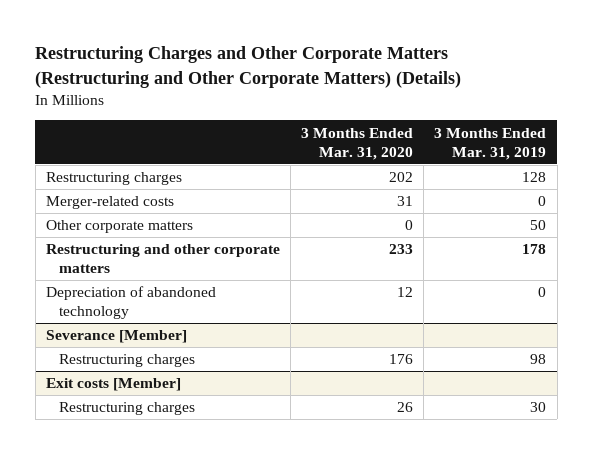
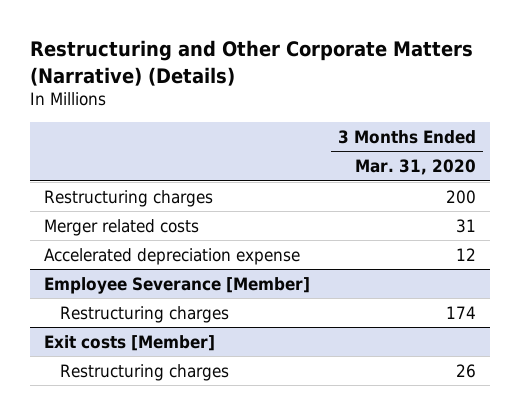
[35,46,462,88] Restructuring Charges and Other Corporate Matters (Restructuring and Other Corporate Matters) (Details) -> [30,40,474,86] Restructuring and Other Corporate Matters (Narrative) (Details)
[434,127,547,160] 3 Months Ended Mar. 31, 2019 -> none
[45,220,193,234] Other corporate matters -> none
[45,244,280,274] Restructuring and other corporate matters -> none
[389,172,414,183] 202 -> [446,189,477,204] 200
[45,196,174,210] Merger-related costs -> [44,218,200,236] Merger related costs
[45,286,216,320] Depreciation of abandoned technology -> [44,247,301,265] Accelerated depreciation expense
[45,330,187,344] Severance [Member] -> [44,276,311,294] Employee Severance [Member]
[389,354,414,365] 176 -> [446,305,477,319] 174

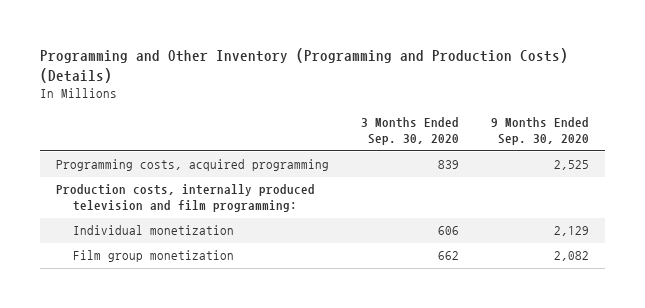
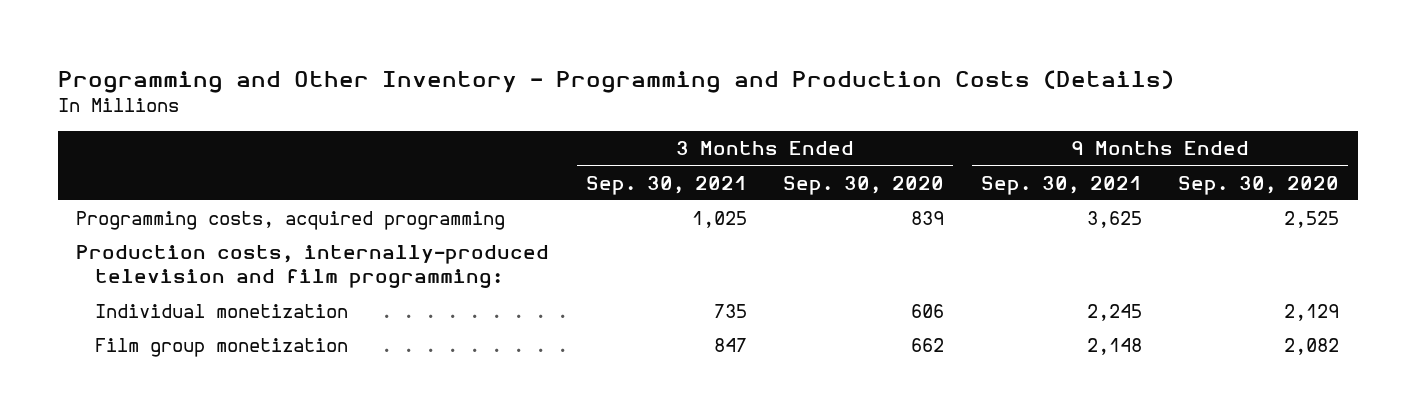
[40,48,569,83] Programming and Other Inventory (Programming and Production Costs) (Details) -> [58,70,1175,94] Programming and Other Inventory - Programming and Production Costs (Details)
none -> [585,175,747,195] Sep. 30, 2021
none -> [980,175,1142,195] Sep. 30, 2021
[56,184,316,213] Production costs, internally produced television and film programming: -> [76,245,550,289] Production costs, internally-produced television and film programming:

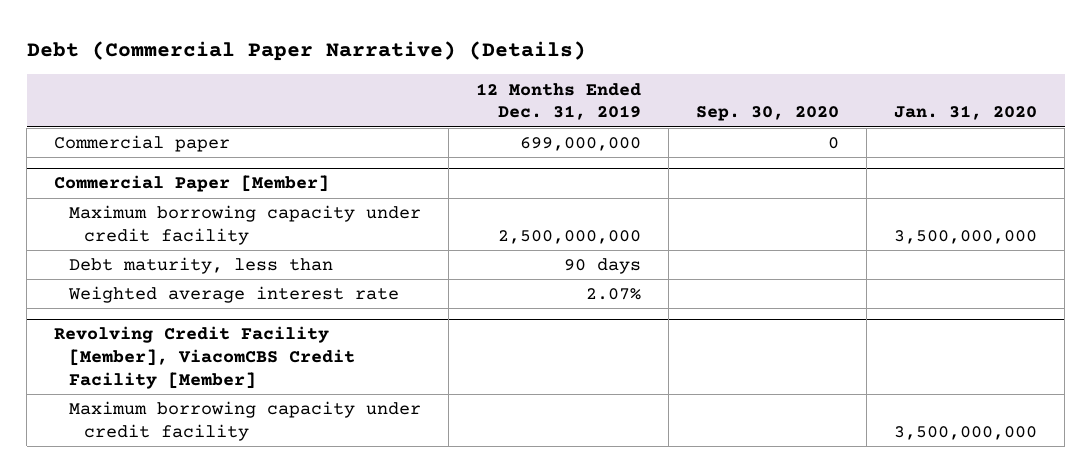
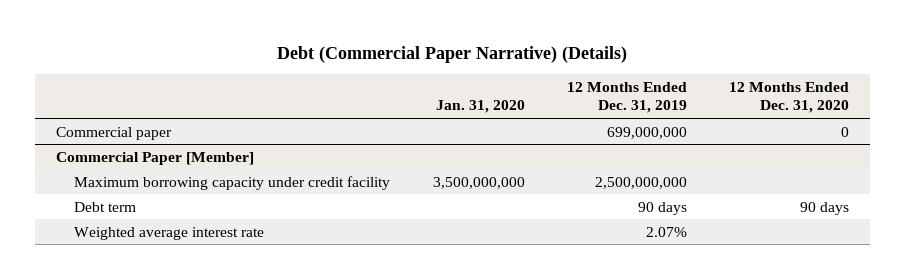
[696,106,840,122] Sep. 30, 2020 -> none
none -> [729,82,850,114] 12 Months Ended Dec. 31, 2020
[69,257,334,275] Debt maturity, less than -> [74,201,137,212] Debt term
[54,326,356,389] Revolving Credit Facility [Member], ViacomCBS Credit Facility [Member] -> none
[69,401,422,441] Maximum borrowing capacity under credit facility -> none

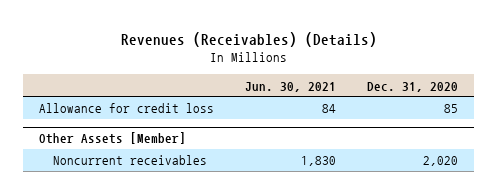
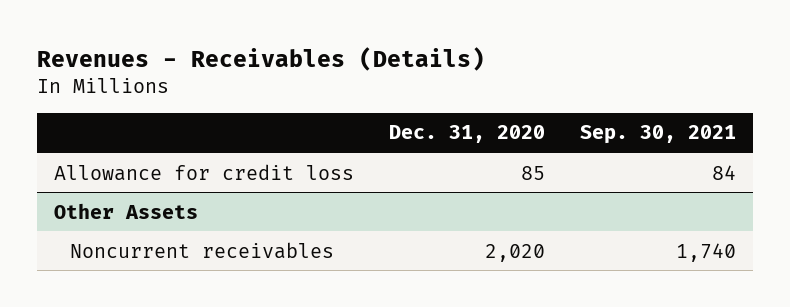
[120,31,377,47] Revenues (Receivables) (Details) -> [36,47,485,72] Revenues - Receivables (Details)
[245,81,337,92] Jun. 30, 2021 -> none
none -> [579,125,736,145] Sep. 30, 2021
[38,132,186,145] Other Assets [Member] -> [54,202,199,219] Other Assets

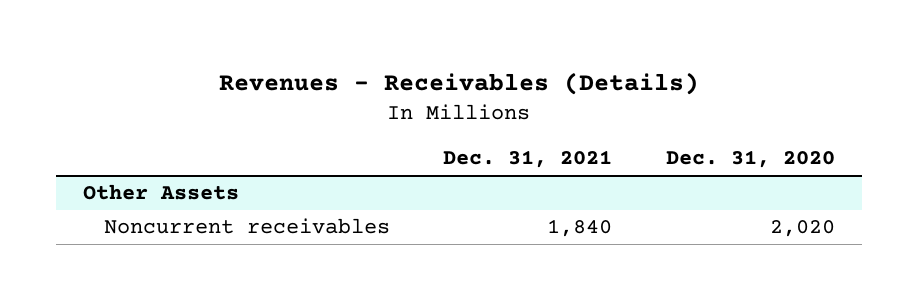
[579,125,736,145] Sep. 30, 2021 -> none
none -> [443,150,613,169] Dec. 31, 2021
[54,163,355,181] Allowance for credit loss -> none

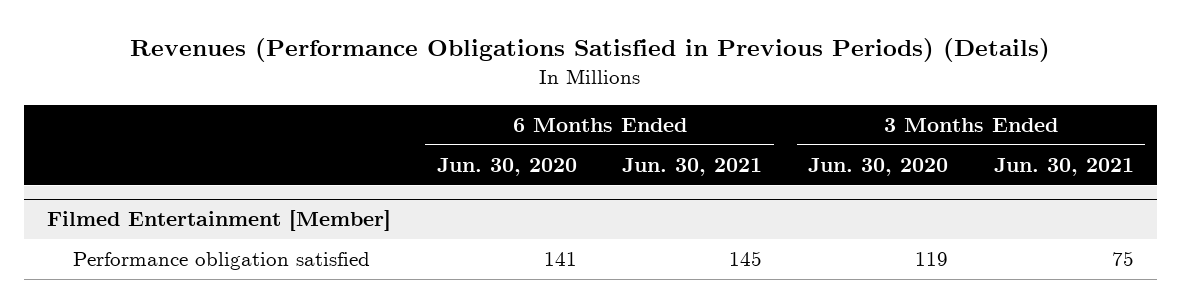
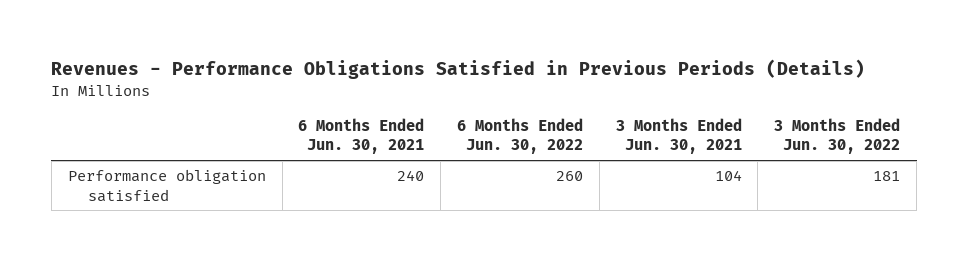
[130,38,1051,63] Revenues (Performance Obligations Satisfied in Previous Periods) (Details) -> [51,59,866,80] Revenues - Performance Obligations Satisfied in Previous Periods (Details)
[436,157,577,176] Jun. 30, 2020 -> none
[808,157,949,176] Jun. 30, 2020 -> none
none -> [457,118,584,155] 6 Months Ended Jun. 30, 2022
none -> [774,118,901,155] 3 Months Ended Jun. 30, 2022
[47,210,392,232] Filmed Entertainment [Member] -> none
[729,251,763,267] 145 -> [397,170,425,182] 240
[1111,251,1134,267] 75 -> [714,170,742,182] 104

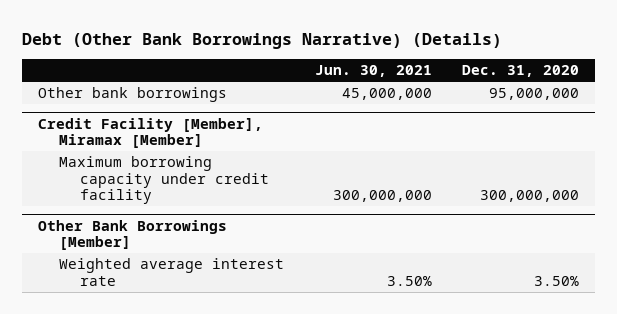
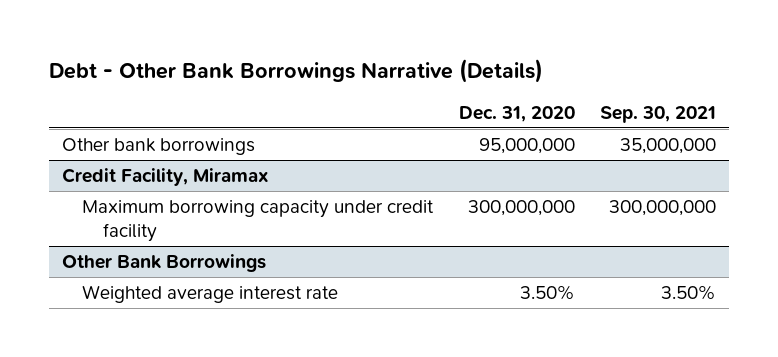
[22,32,503,49] Debt (Other Bank Borrowings Narrative) (Details) -> [49,59,544,84] Debt - Other Bank Borrowings Narrative (Details)
[314,65,432,78] Jun. 30, 2021 -> none
none -> [600,105,717,123] Sep. 30, 2021
[37,117,263,149] Credit Facility [Member], Miramax [Member] -> [61,167,269,186] Credit Facility, Miramax
[37,219,227,251] Other Bank Borrowings [Member] -> [61,253,266,272] Other Bank Borrowings

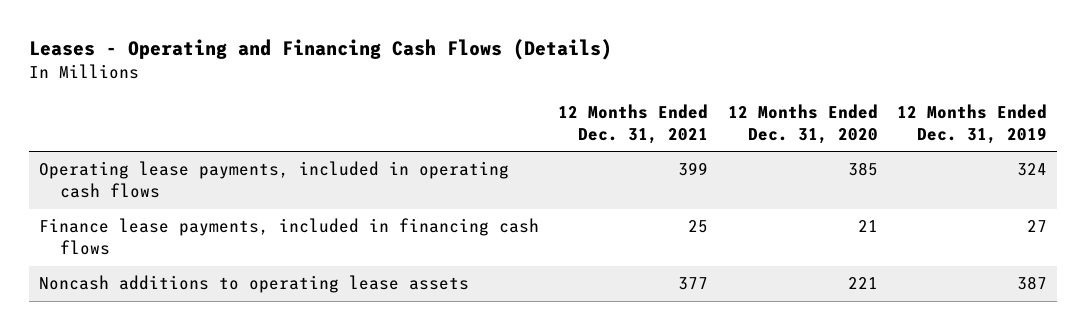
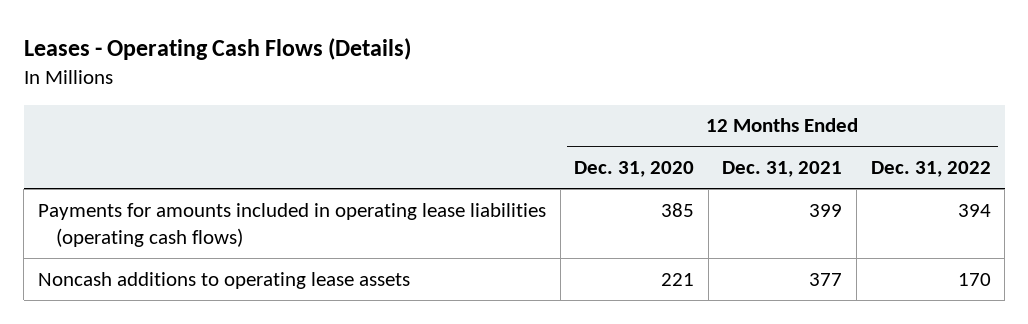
[29,39,613,61] Leases - Operating and Financing Cash Flows (Details) -> [23,38,411,61] Leases - Operating Cash Flows (Details)
[897,104,1048,144] 12 Months Ended Dec. 31, 2019 -> none
none -> [870,161,991,178] Dec. 31, 2022
[38,218,539,256] Finance lease payments, included in financing cash flows -> none
[38,161,509,199] Operating lease payments, included in operating cash flows -> [37,202,546,247] Payments for amounts included in operating lease liabilities (operating cash flows)

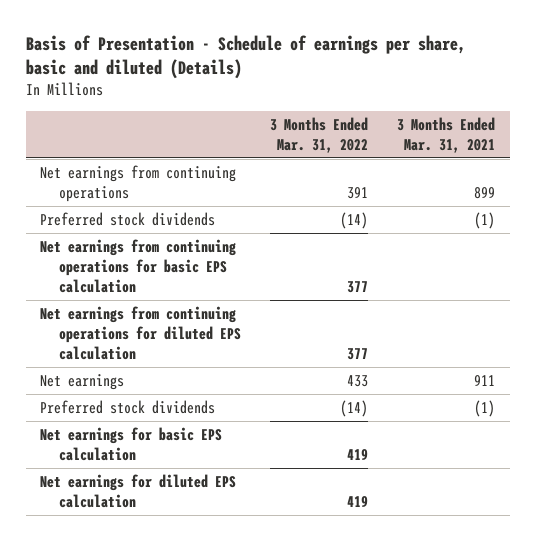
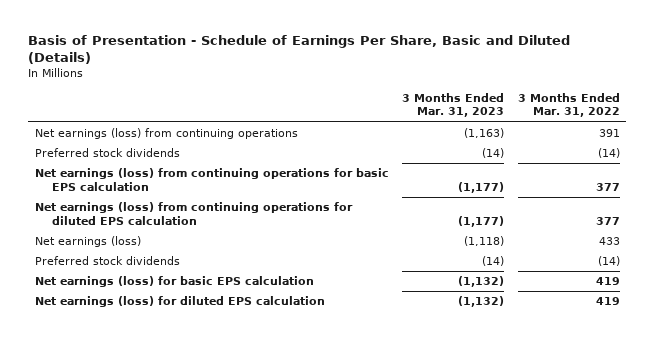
[25,35,466,80] Basis of Presentation - Schedule of earnings per share, basic and diluted (Details) -> [27,34,570,65] Basis of Presentation - Schedule of Earnings Per Share, Basic and Diluted (Details)
[396,116,495,154] 3 Months Ended Mar. 31, 2021 -> none
none -> [402,93,505,118] 3 Months Ended Mar. 31, 2023
[40,164,237,203] Net earnings from continuing operations -> [34,128,298,140] Net earnings (loss) from continuing operations
[40,238,237,294] Net earnings from continuing operations for basic EPS calculation -> [34,168,389,191] Net earnings (loss) from continuing operations for basic EPS calculation
[40,305,241,361] Net earnings from continuing operations for diluted EPS calculation -> [34,202,353,225] Net earnings (loss) from continuing operations for diluted EPS calculation
[40,373,125,390] Net earnings -> [34,236,141,248] Net earnings (loss)
[40,426,223,462] Net earnings for basic EPS calculation -> [34,276,314,288] Net earnings (loss) for basic EPS calculation
[40,473,237,509] Net earnings for diluted EPS calculation -> [34,296,325,308] Net earnings (loss) for diluted EPS calculation

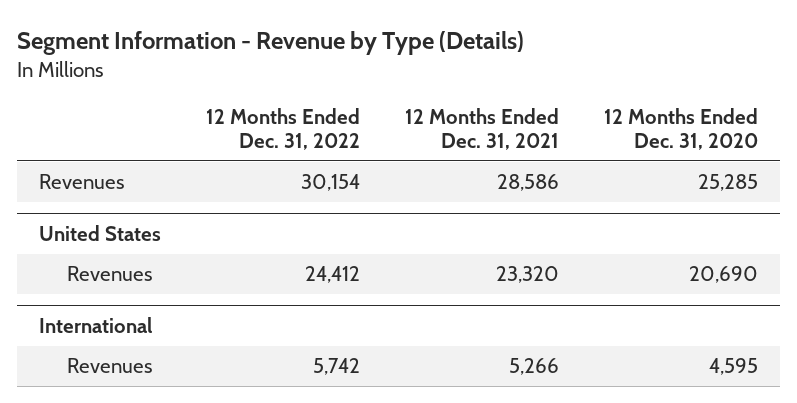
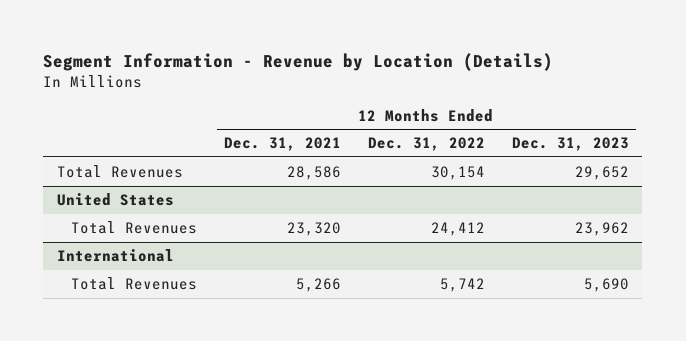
[16,30,524,55] Segment Information - Revenue by Type (Details) -> [43,52,554,71] Segment Information - Revenue by Location (Details)
[603,108,758,151] 12 Months Ended Dec. 31, 2020 -> none
none -> [511,137,629,152] Dec. 31, 2023
[39,174,125,190] Revenues -> [56,165,183,179] Total Revenues
[67,266,153,282] Revenues -> [71,221,198,235] Total Revenues
[67,358,153,374] Revenues -> [71,277,198,291] Total Revenues

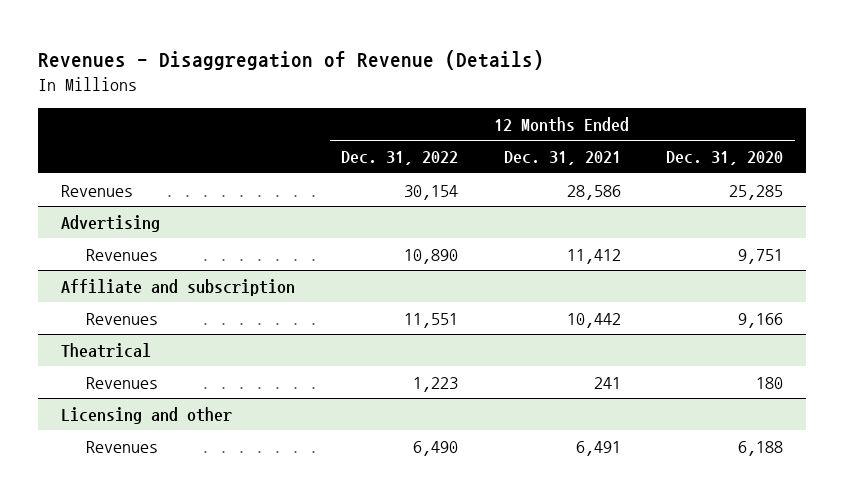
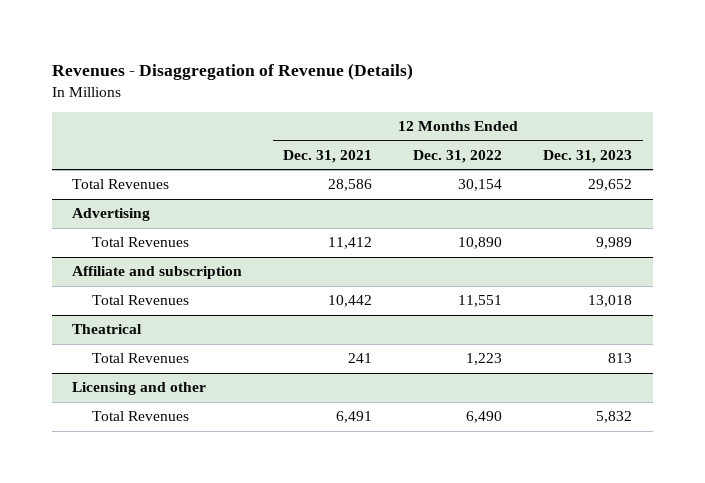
[666,151,784,166] Dec. 31, 2020 -> none
none -> [543,149,633,163] Dec. 31, 2023
[61,184,134,197] Revenues -> [72,179,170,190] Total Revenues
[85,248,158,261] Revenues -> [91,237,189,248] Total Revenues
[85,312,158,325] Revenues -> [91,295,189,306] Total Revenues
[85,376,158,389] Revenues -> [91,353,189,364] Total Revenues
[85,440,158,453] Revenues -> [91,411,189,422] Total Revenues

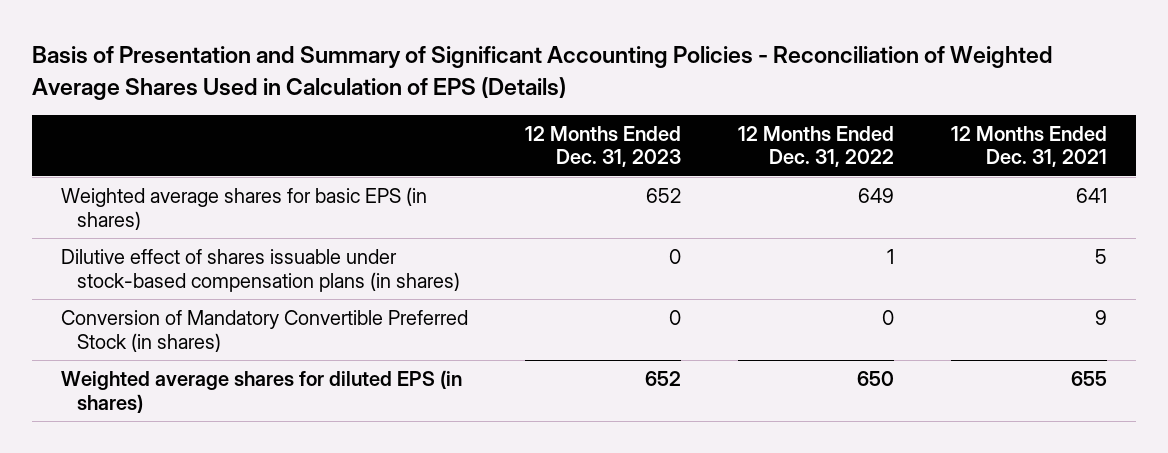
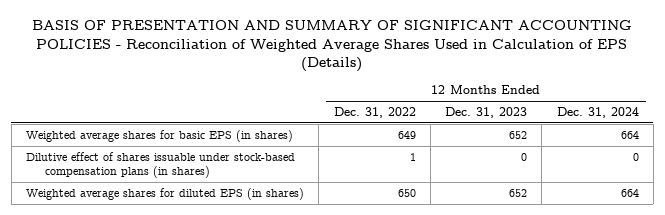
[31,46,1053,100] Basis of Presentation and Summary of Significant Accounting Policies - Reconciliation of Weighted Average Shares Used in Calculation of EPS (Details) -> [32,20,633,73] BASIS OF PRESENTATION AND SUMMARY OF SIGNIFICANT ACCOUNTING POLICIES - Reconciliation of Weighted Average Shares Used in Calculation of EPS (Details)
[951,125,1108,168] 12 Months Ended Dec. 31, 2021 -> none
none -> [556,106,639,118] Dec. 31, 2024
[60,310,468,352] Conversion of Mandatory Convertible Preferred Stock (in shares) -> none

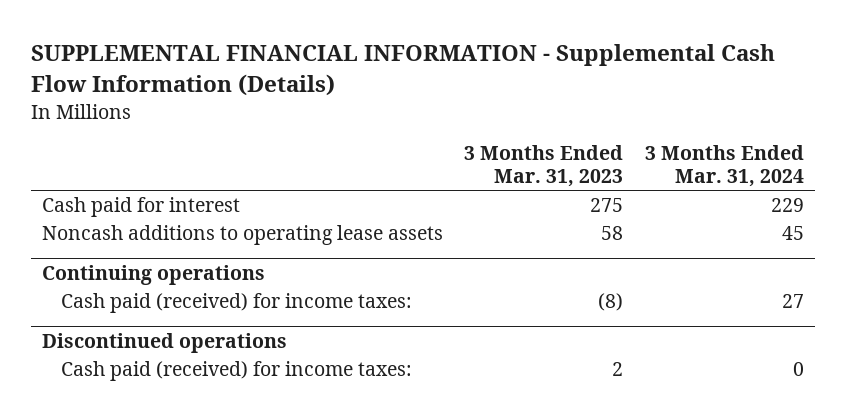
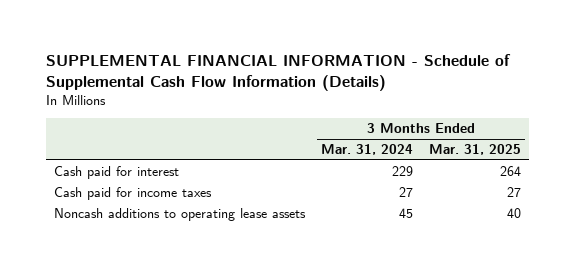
[30,44,775,96] SUPPLEMENTAL FINANCIAL INFORMATION - Supplemental Cash Flow Information (Details) -> [45,54,511,91] SUPPLEMENTAL FINANCIAL INFORMATION - Schedule of Supplemental Cash Flow Information (Details)
[464,144,624,188] 3 Months Ended Mar. 31, 2023 -> none
none -> [428,144,521,156] Mar. 31, 2025
none -> [53,187,212,201] Cash paid for income taxes
[41,265,265,286] Continuing operations -> none
[61,293,413,314] Cash paid (received) for income taxes: -> none
[41,333,287,354] Discontinued operations -> none
[61,361,413,382] Cash paid (received) for income taxes: -> none

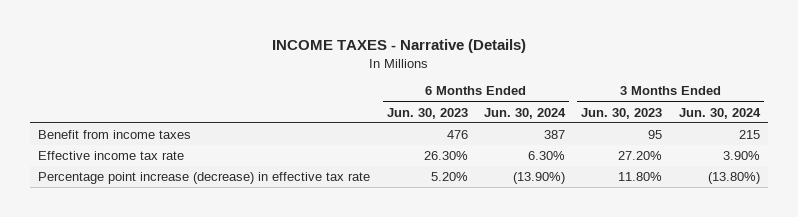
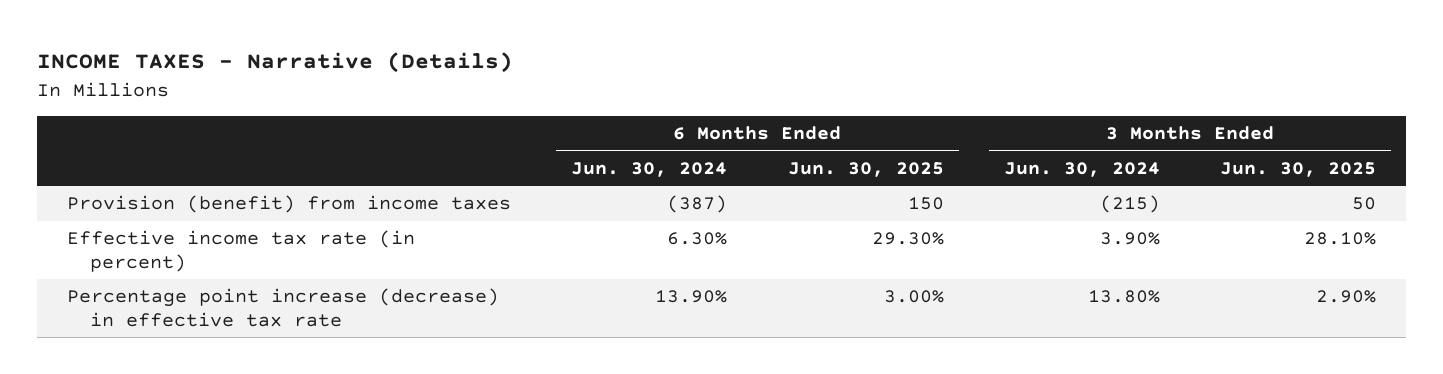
[386,107,468,119] Jun. 30, 2023 -> none
[581,107,663,119] Jun. 30, 2023 -> none
none -> [787,161,944,177] Jun. 30, 2025
none -> [1219,161,1376,177] Jun. 30, 2025
[38,130,192,140] Benefit from income taxes -> [67,195,512,214] Provision (benefit) from income taxes
[544,130,566,140] 387 -> [667,195,728,214] (387)
[738,130,760,140] 215 -> [1099,195,1160,214] (215)
[38,151,185,161] Effective income tax rate -> [67,230,416,272] Effective income tax rate (in percent)
[513,172,566,185] (13.90%) -> [655,290,728,304] 13.90%
[707,172,760,185] (13.80%) -> [1087,290,1160,304] 13.80%

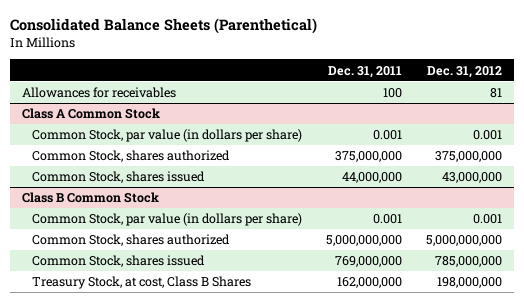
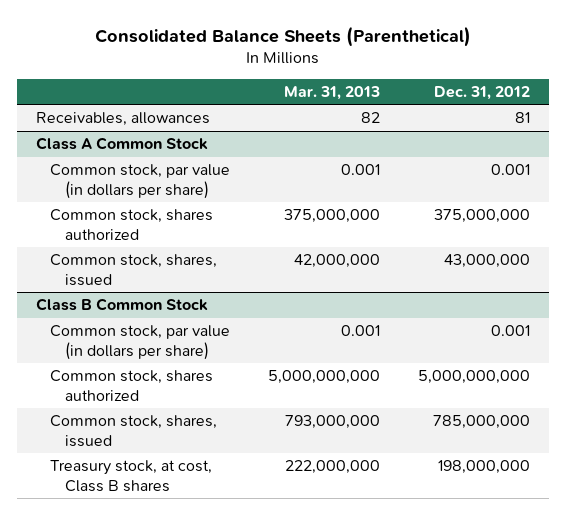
[328,65,403,78] Dec. 31, 2011 -> none
none -> [284,85,381,100] Mar. 31, 2013
[22,87,177,99] Allowances for receivables -> [35,112,210,127] Receivables, allowances
[32,129,303,143] Common Stock, par value (in dollars per share) -> [50,164,231,199] Common stock, par value (in dollars per share)
[32,150,231,163] Common Stock, shares authorized -> [50,209,214,240] Common stock, shares authorized
[32,171,206,184] Common Stock, shares issued -> [50,254,218,286] Common stock, shares, issued
[32,213,303,227] Common Stock, par value (in dollars per share) -> [50,325,231,360] Common stock, par value (in dollars per share)
[32,234,231,247] Common Stock, shares authorized -> [50,370,214,401] Common stock, shares authorized
[32,255,206,268] Common Stock, shares issued -> [50,415,218,447] Common stock, shares, issued
[32,276,252,290] Treasury Stock, at cost, Class B Shares -> [50,460,213,492] Treasury stock, at cost, Class B shares

